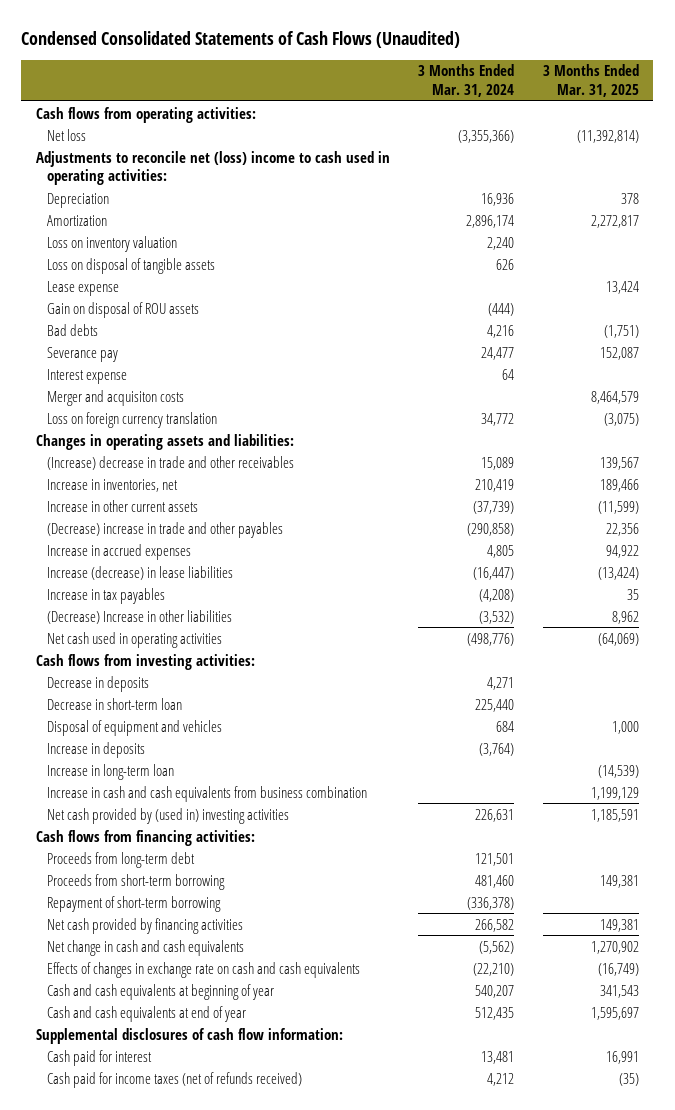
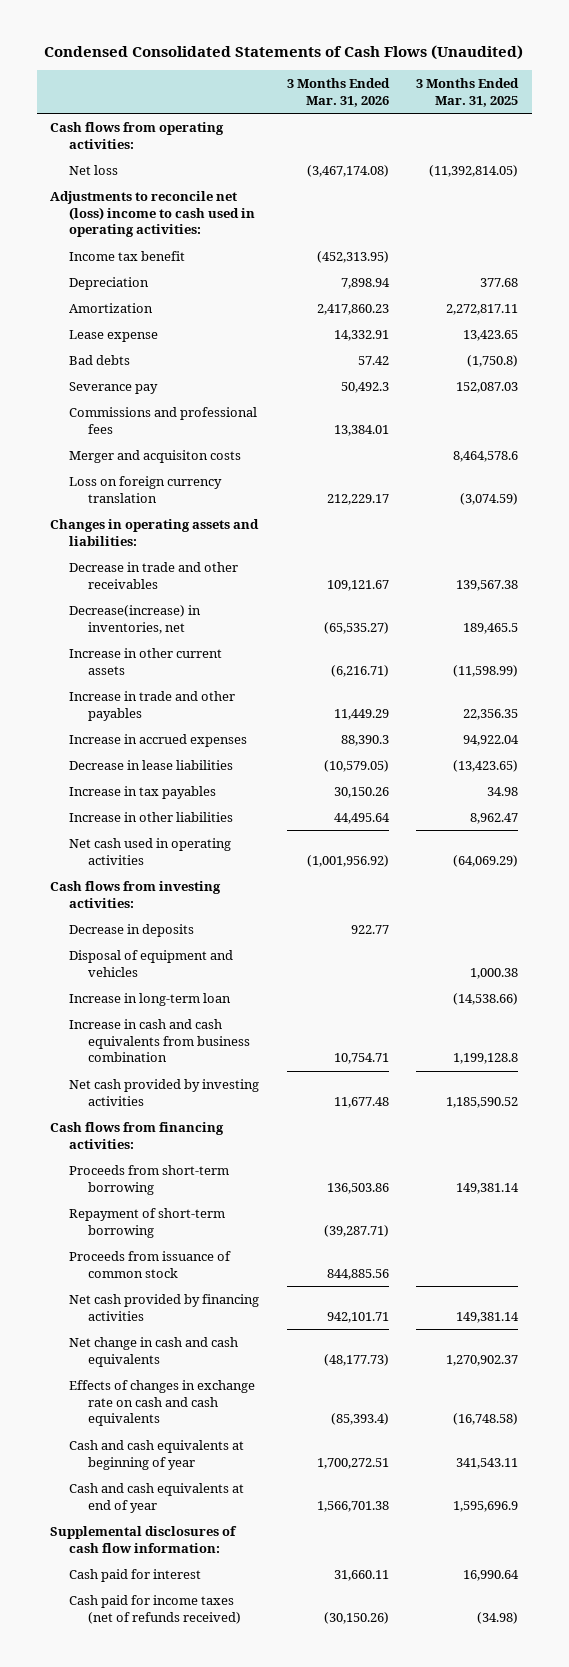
[418,64,515,97] 3 Months Ended Mar. 31, 2024 -> none
none -> [286,77,390,107] 3 Months Ended Mar. 31, 2026
[576,129,639,143] (11,392,814) -> [429,164,519,177] (11,392,814.05)
[46,235,177,252] Loss on inventory valuation -> none
[46,257,215,274] Loss on disposal of tangible assets -> none
[46,301,199,318] Gain on disposal of ROU assets -> none
[46,368,127,384] Interest expense -> none
none -> [69,250,186,261] Income tax benefit
[620,192,639,204] 378 -> [480,277,519,287] 377.68
[590,214,639,228] 2,272,817 -> [446,303,519,315] 2,272,817.11
[605,280,639,294] 13,424 -> [463,329,519,341] 13,423.65
[603,324,639,338] (1,751) -> [467,354,519,367] (1,750.8)
[599,346,639,360] 152,087 -> [456,381,519,393] 152,087.03
none -> [69,406,258,434] Commissions and professional fees
[590,390,639,404] 8,464,579 -> [453,450,519,462] 8,464,578.6
[603,412,639,426] (3,075) -> [460,492,519,505] (3,074.59)
[46,455,294,470] (Increase) decrease in trade and other receivables -> [69,561,239,589] Decrease in trade and other receivables
[599,456,639,470] 139,567 -> [456,579,519,591] 139,567.38
[46,478,178,492] Increase in inventories, net -> [69,604,202,634] Decrease(increase) in inventories, net
[599,478,639,492] 189,466 -> [463,622,519,634] 189,465.5
[597,500,639,514] (11,599) -> [453,664,519,677] (11,598.99)
[46,521,283,538] (Decrease) increase in trade and other payables -> [69,690,236,721] Increase in trade and other payables
[605,522,639,536] 22,356 -> [463,708,519,720] 22,356.35
[605,544,639,558] 94,922 -> [463,734,520,746] 94,922.04
[46,565,233,580] Increase (decrease) in lease liabilities -> [69,759,234,770] Decrease in lease liabilities
[597,566,639,580] (13,424) -> [453,759,519,772] (13,423.65)
[626,588,639,600] 35 -> [487,786,519,796] 34.98
[46,609,232,624] (Decrease) Increase in other liabilities -> [69,811,234,822] Increase in other liabilities
[611,610,639,624] 8,962 -> [470,812,519,824] 8,962.47
[597,632,639,646] (64,069) -> [453,854,519,867] (64,069.29)
[46,697,182,710] Decrease in short-term loan -> none
[46,741,145,758] Increase in deposits -> none
[611,720,639,734] 1,000 -> [470,967,519,979] 1,000.38
[597,764,639,778] (14,539) -> [453,992,519,1005] (14,538.66)
[590,786,639,800] 1,199,129 -> [453,1053,519,1065] 1,199,128.8
[46,807,289,824] Net cash provided by (used in) investing activities -> [69,1078,260,1106] Net cash provided by investing activities
[590,808,639,822] 1,185,591 -> [446,1096,519,1108] 1,185,590.52
[46,851,195,868] Proceeds from long-term debt -> none
[599,874,639,888] 149,381 -> [456,1182,520,1194] 149,381.14
none -> [69,1250,232,1278] Proceeds from issuance of common stock
[599,918,639,932] 149,381 -> [456,1311,520,1323] 149,381.14
[590,940,639,954] 1,270,902 -> [446,1354,519,1366] 1,270,902.37
[597,962,639,976] (16,749) -> [453,1413,519,1426] (16,748.58)
[599,984,639,998] 341,543 -> [456,1457,519,1469] 341,543.11
[590,1006,639,1020] 1,595,697 -> [453,1500,519,1512] 1,595,696.9
[605,1050,639,1064] 16,991 -> [463,1569,520,1581] 16,990.64
[618,1072,639,1086] (35) -> [477,1611,519,1624] (34.98)

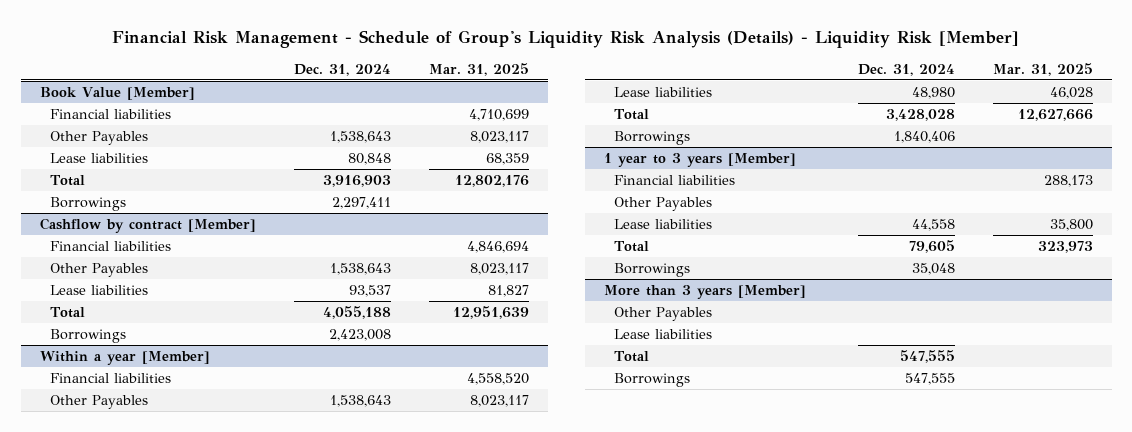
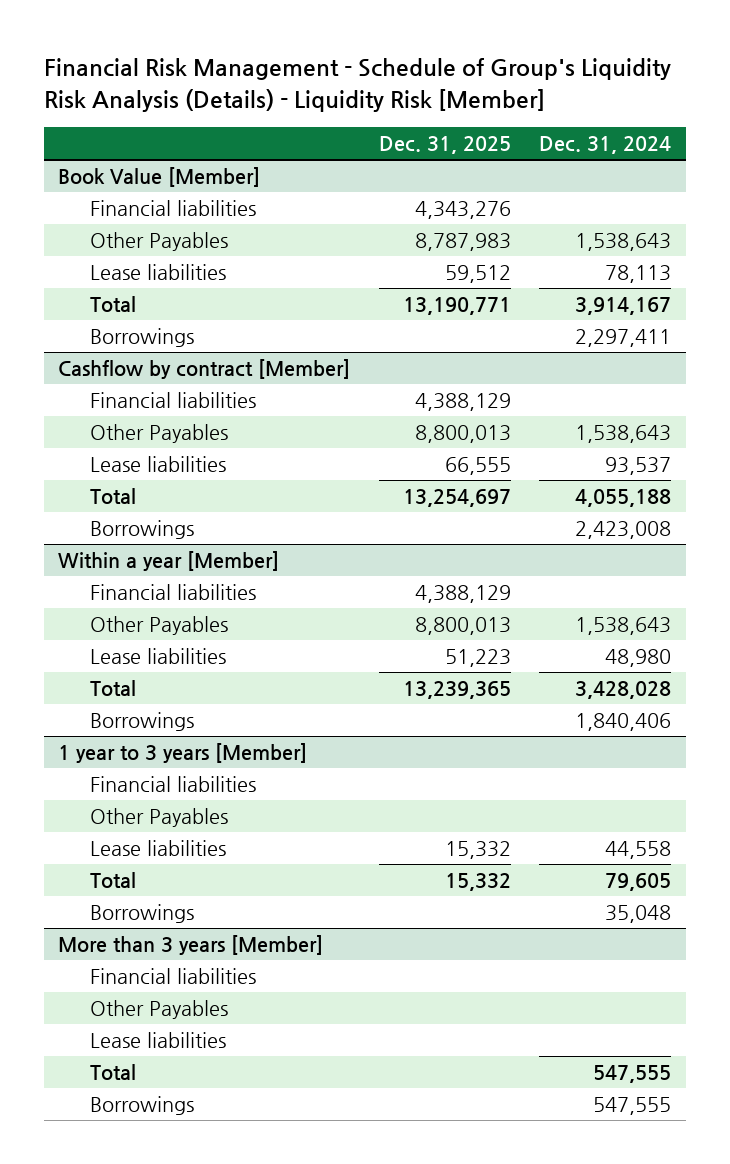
[428,62,529,76] Mar. 31, 2025 -> none
none -> [378,136,511,155] Dec. 31, 2025
[347,152,391,165] 80,848 -> [605,265,672,284] 78,113
[322,174,391,187] 3,916,903 -> [575,297,672,316] 3,914,167
none -> [89,968,256,985] Financial liabilities

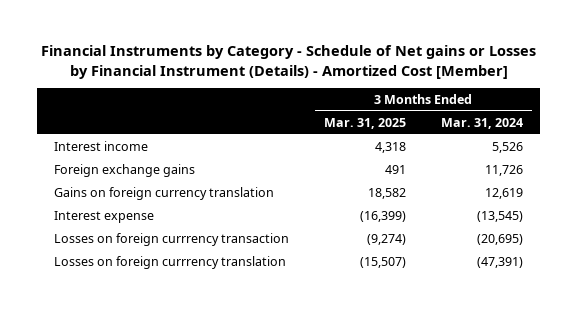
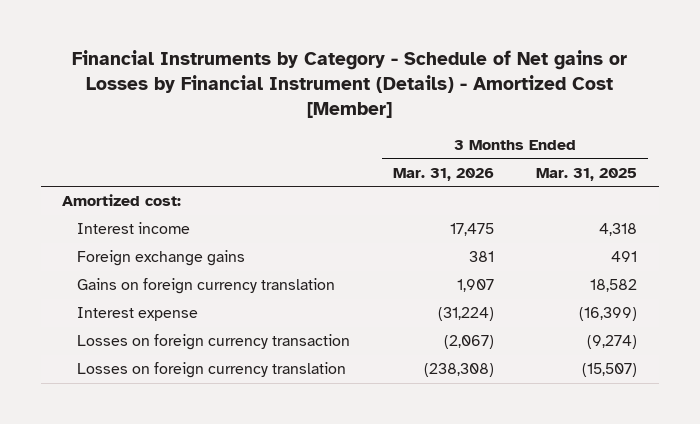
[440,117,523,129] Mar. 31, 2024 -> none
none -> [392,167,494,181] Mar. 31, 2026
none -> [62,194,182,207] Amortized cost:
[54,232,290,246] Losses on foreign currrency transaction -> [76,334,350,351] Losses on foreign currency transaction
[54,255,287,269] Losses on foreign currrency translation -> [76,362,346,379] Losses on foreign currency translation

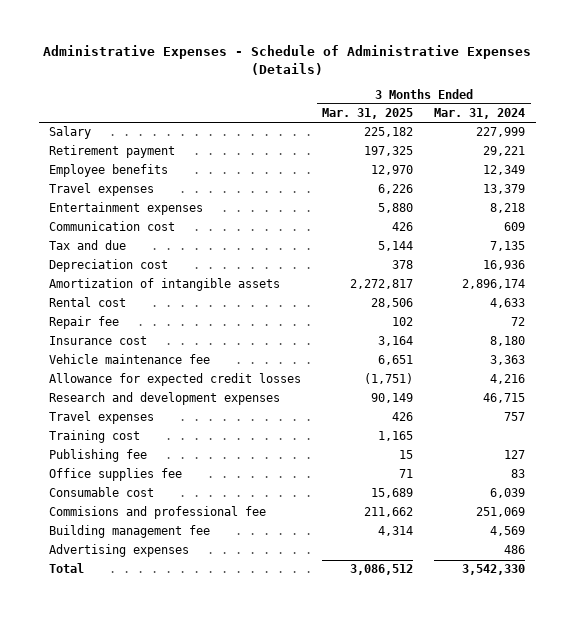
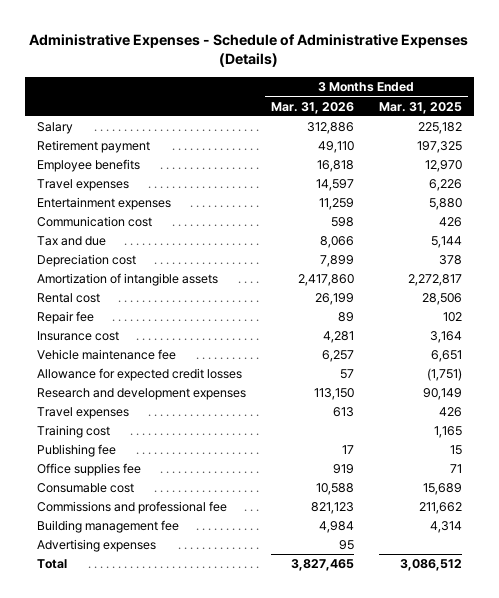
[434,108,526,120] Mar. 31, 2024 -> none
none -> [270,101,354,114] Mar. 31, 2026
[49,506,267,520] Commisions and professional fee -> [37,501,228,515] Commissions and professional fee

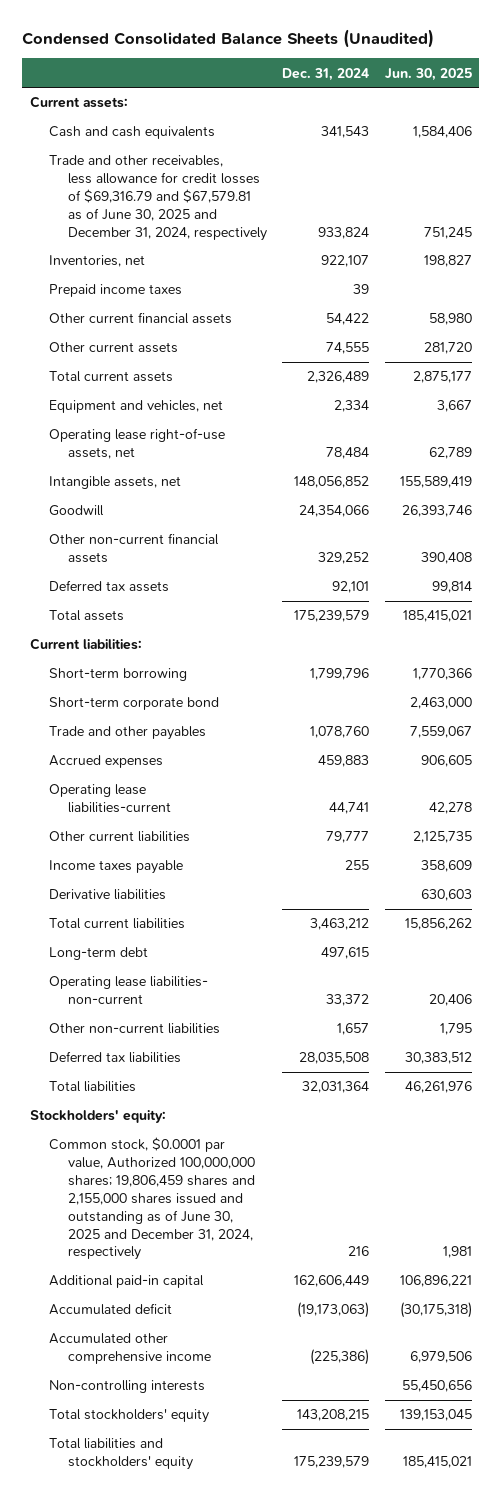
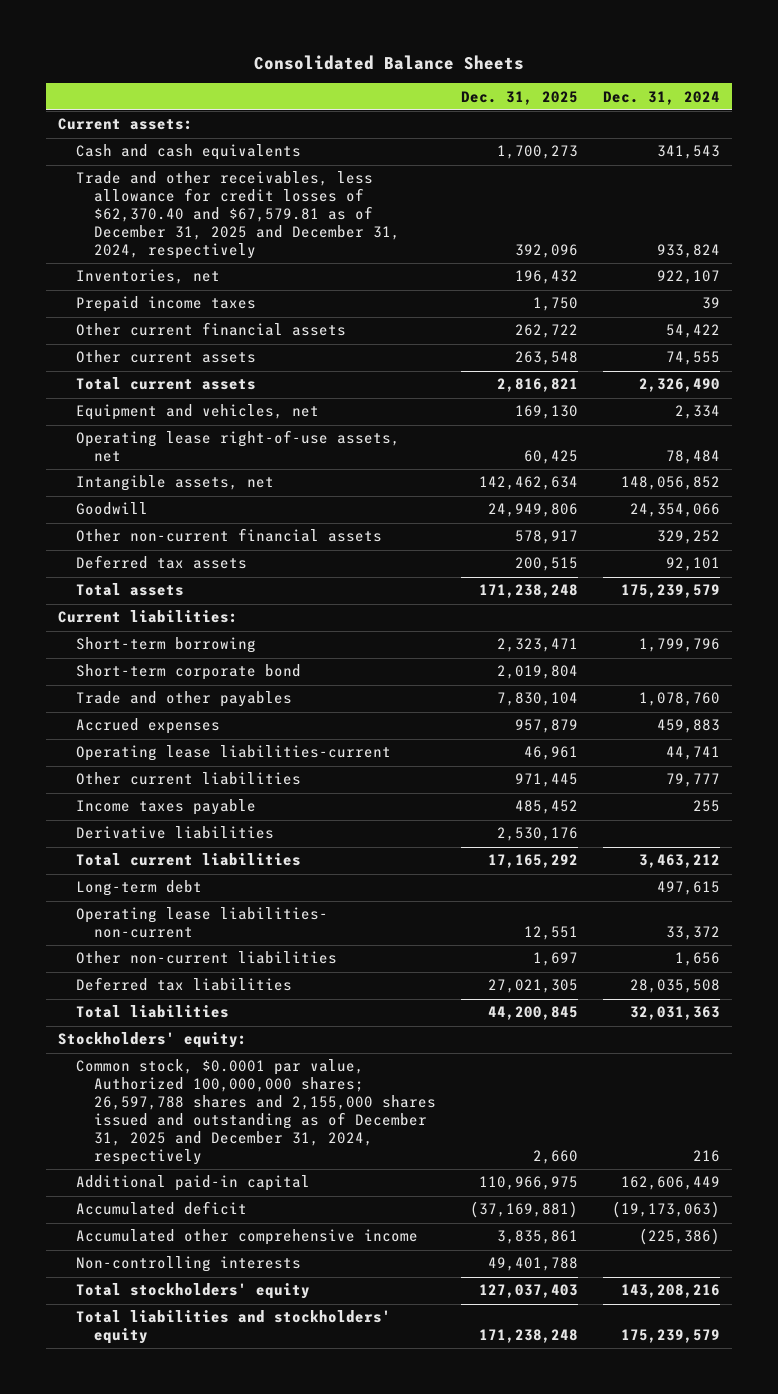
[22,29,435,49] Condensed Consolidated Balance Sheets (Unaudited) -> [253,54,524,70] Consolidated Balance Sheets
[384,67,472,81] Jun. 30, 2025 -> none
none -> [461,90,579,105] Dec. 31, 2025
[48,155,268,241] Trade and other receivables, less allowance for credit losses of $69,316.79 and $67,579.81 as of June 30, 2025 and December 31, 2024, respectively -> [76,171,401,260] Trade and other receivables, less allowance for credit losses of $62,370.40 and $67,579.81 as of December 31, 2025 and December 31, 2024, respectively
[307,371,370,384] 2,326,489 -> [638,378,720,393] 2,326,490
[337,1023,370,1036] 1,657 -> [674,952,720,967] 1,656
[302,1081,370,1094] 32,031,364 -> [629,1006,720,1021] 32,031,363
[48,1137,256,1261] Common stock, $0.0001 par value, Authorized 100,000,000 shares; 19,806,459 shares and 2,155,000 shares issued and outstanding as of June 30, 2025 and December 31, 2024, respectively -> [76,1059,437,1166] Common stock, $0.0001 par value, Authorized 100,000,000 shares; 26,597,788 shares and 2,155,000 shares issued and outstanding as of December 31, 2025 and December 31, 2024, respectively
[297,1409,370,1422] 143,208,215 -> [620,1284,720,1299] 143,208,216

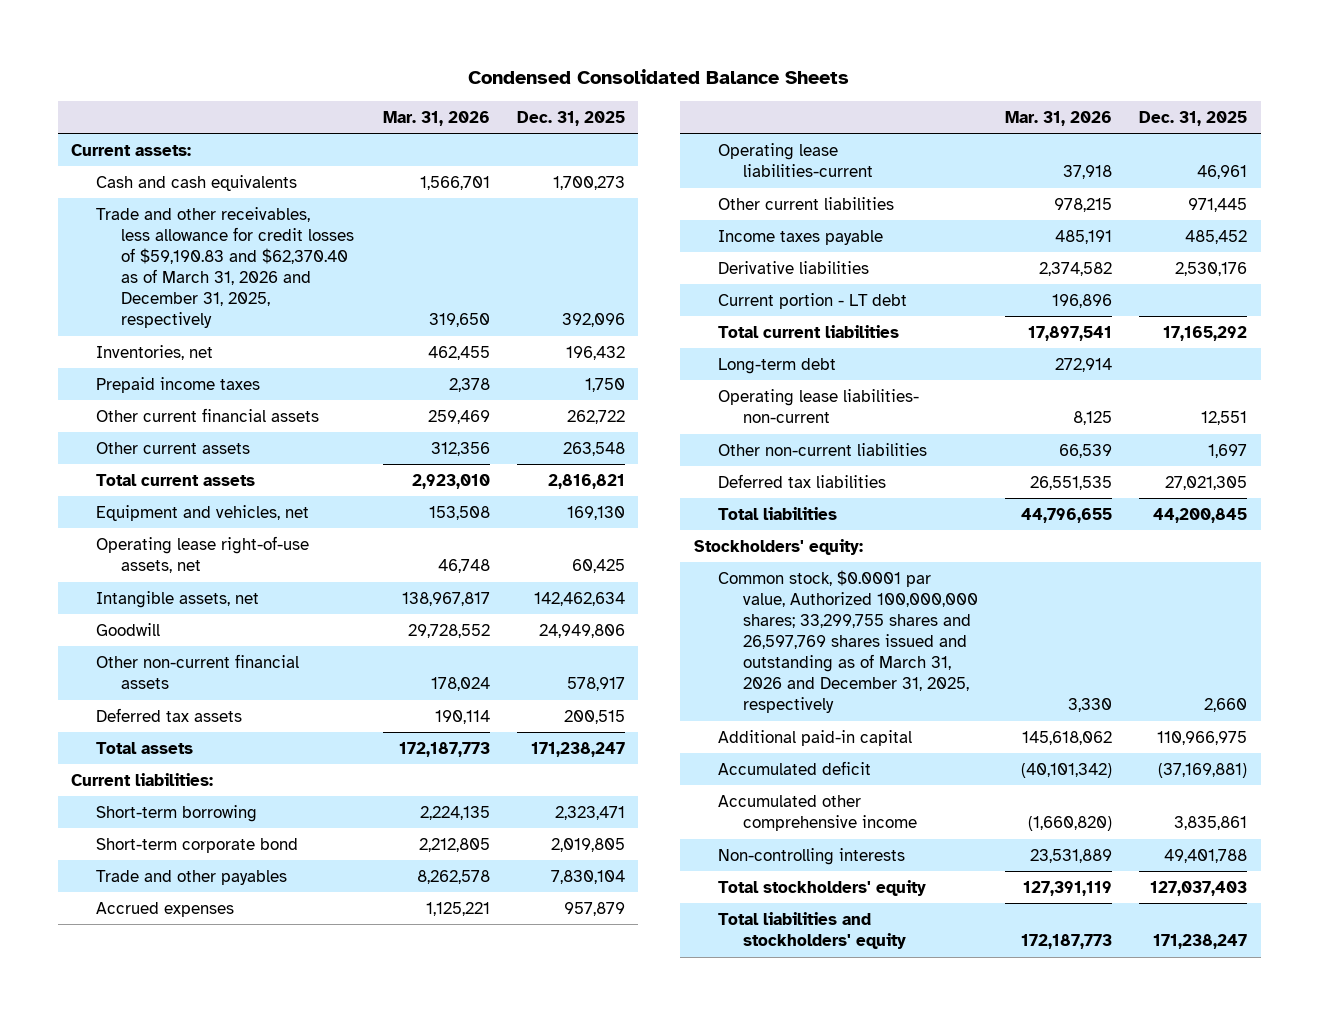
[253,54,524,70] Consolidated Balance Sheets -> [468,68,850,84] Condensed Consolidated Balance Sheets
[602,90,720,105] Dec. 31, 2024 -> none
none -> [382,110,490,126] Mar. 31, 2026
[76,171,401,260] Trade and other receivables, less allowance for credit losses of $62,370.40 and $67,579.81 as of December 31, 2025 and December 31, 2024, respectively -> [96,206,354,329] Trade and other receivables, less allowance for credit losses of $59,190.83 and $62,370.40 as of March 31, 2026 and December 31, 2025, respectively
[479,584,579,599] 171,238,248 -> [530,741,625,757] 171,238,247
[497,665,579,680] 2,019,804 -> [550,837,625,852] 2,019,805
none -> [718,292,908,309] Current portion - LT debt
[76,1059,437,1166] Common stock, $0.0001 par value, Authorized 100,000,000 shares; 26,597,788 shares and 2,155,000 shares issued and outstanding as of December 31, 2025 and December 31, 2024, respectively -> [718,569,979,714] Common stock, $0.0001 par value, Authorized 100,000,000 shares; 33,299,755 shares and 26,597,769 shares issued and outstanding as of March 31, 2026 and December 31, 2025, respectively
[479,1329,579,1344] 171,238,248 -> [1153,934,1248,950] 171,238,247

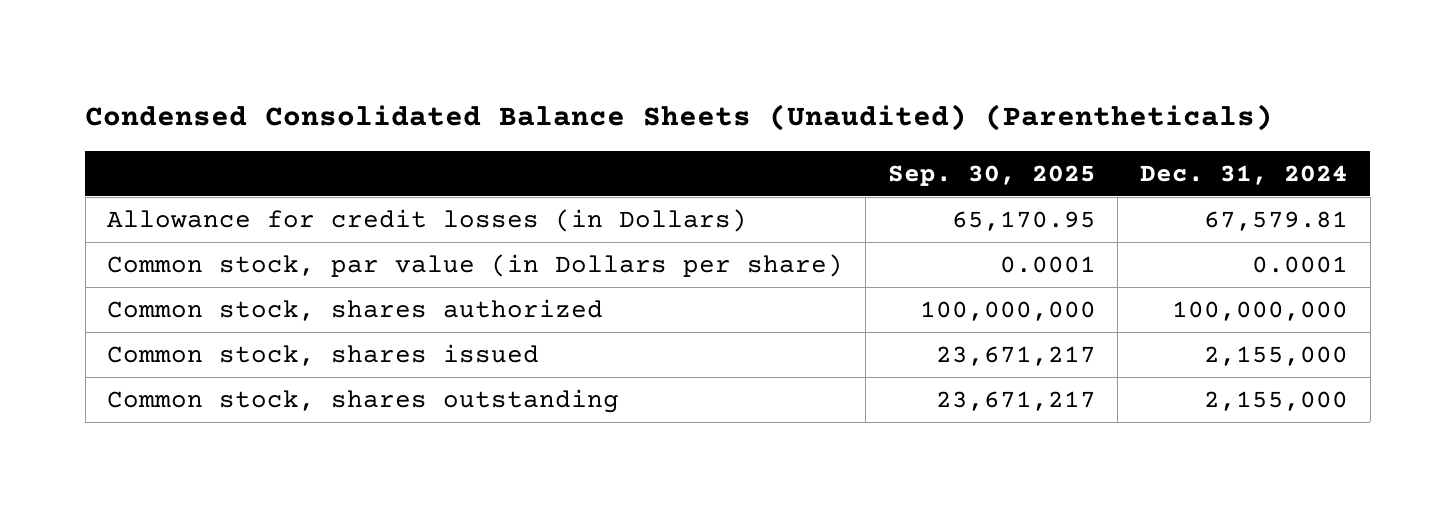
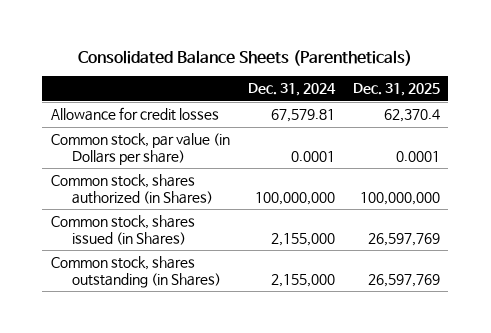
[85,104,1274,132] Condensed Consolidated Balance Sheets (Unaudited) (Parentheticals) -> [78,49,413,66] Consolidated Balance Sheets (Parentheticals)
[887,164,1096,186] Sep. 30, 2025 -> none
none -> [352,83,440,97] Dec. 31, 2025
[107,208,748,232] Allowance for credit losses (in Dollars) -> [51,107,220,122] Allowance for credit losses
[107,298,604,321] Common stock, shares authorized -> [51,174,213,204] Common stock, shares authorized (in Shares)
[107,343,540,366] Common stock, shares issued -> [51,215,196,245] Common stock, shares issued (in Shares)
[107,388,620,413] Common stock, shares outstanding -> [51,256,221,288] Common stock, shares outstanding (in Shares)

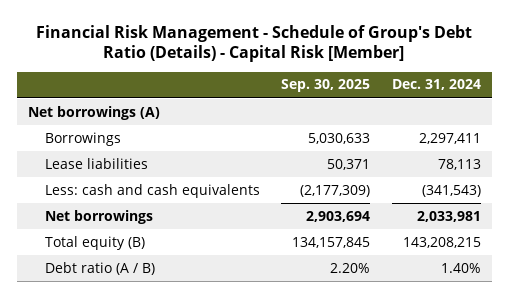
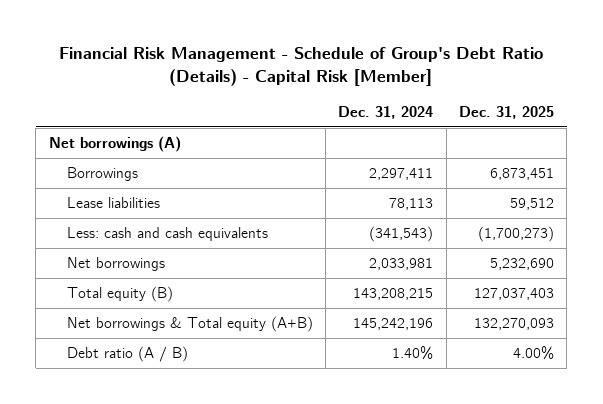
[281,79,371,93] Sep. 30, 2025 -> none
none -> [459,105,555,119] Dec. 31, 2025
none -> [66,316,313,333] Net borrowings & Total equity (A+B)

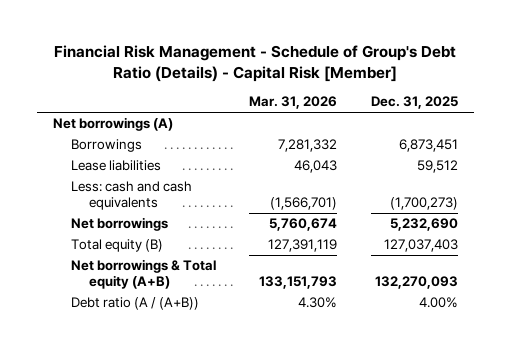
[338,105,434,119] Dec. 31, 2024 -> none
none -> [249,96,338,110] Mar. 31, 2026
[66,346,188,363] Debt ratio (A / B) -> [71,297,200,311] Debt ratio (A / (A+B))

